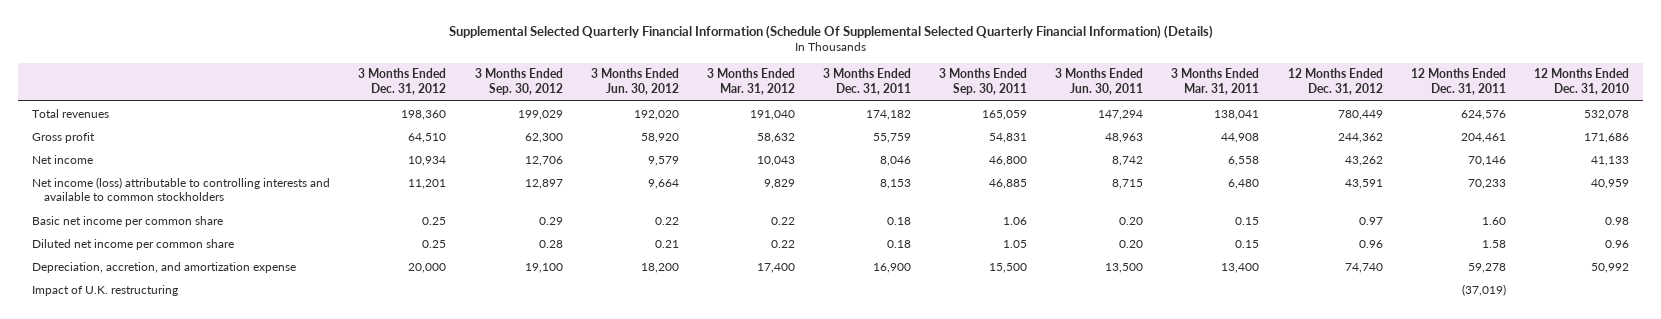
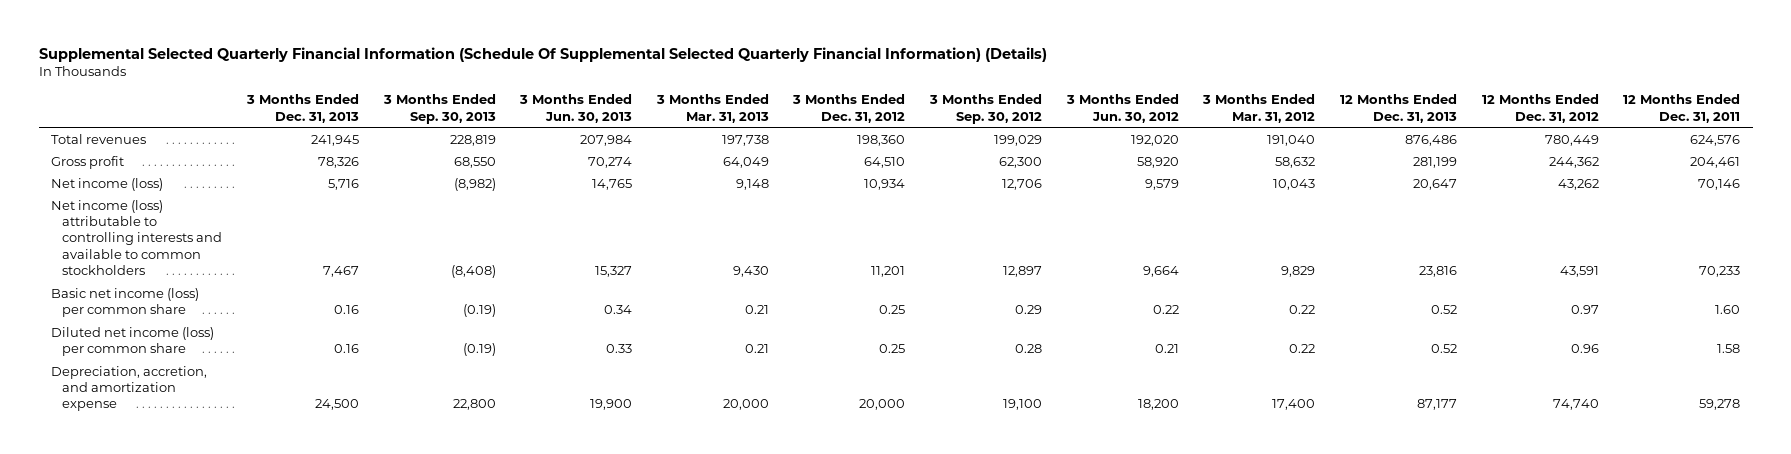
[823,68,912,96] 3 Months Ended Dec. 31, 2011 -> none
[939,68,1028,96] 3 Months Ended Sep. 30, 2011 -> none
[1055,68,1144,96] 3 Months Ended Jun. 30, 2011 -> none
[1171,68,1260,96] 3 Months Ended Mar. 31, 2011 -> none
[1533,68,1629,96] 12 Months Ended Dec. 31, 2010 -> none
none -> [245,94,359,123] 3 Months Ended Dec. 31, 2013
none -> [382,94,496,124] 3 Months Ended Sep. 30, 2013
none -> [519,94,633,123] 3 Months Ended Jun. 30, 2013
none -> [655,94,769,123] 3 Months Ended Mar. 31, 2013
none -> [1340,94,1458,123] 12 Months Ended Dec. 31, 2013
[32,154,94,164] Net income -> [51,177,164,191] Net income (loss)
[32,215,224,227] Basic net income per common share -> [51,287,200,317] Basic net income (loss) per common share
[32,238,235,250] Diluted net income per common share -> [51,326,215,356] Diluted net income (loss) per common share
[32,284,179,296] Impact of U.K. restructuring -> none

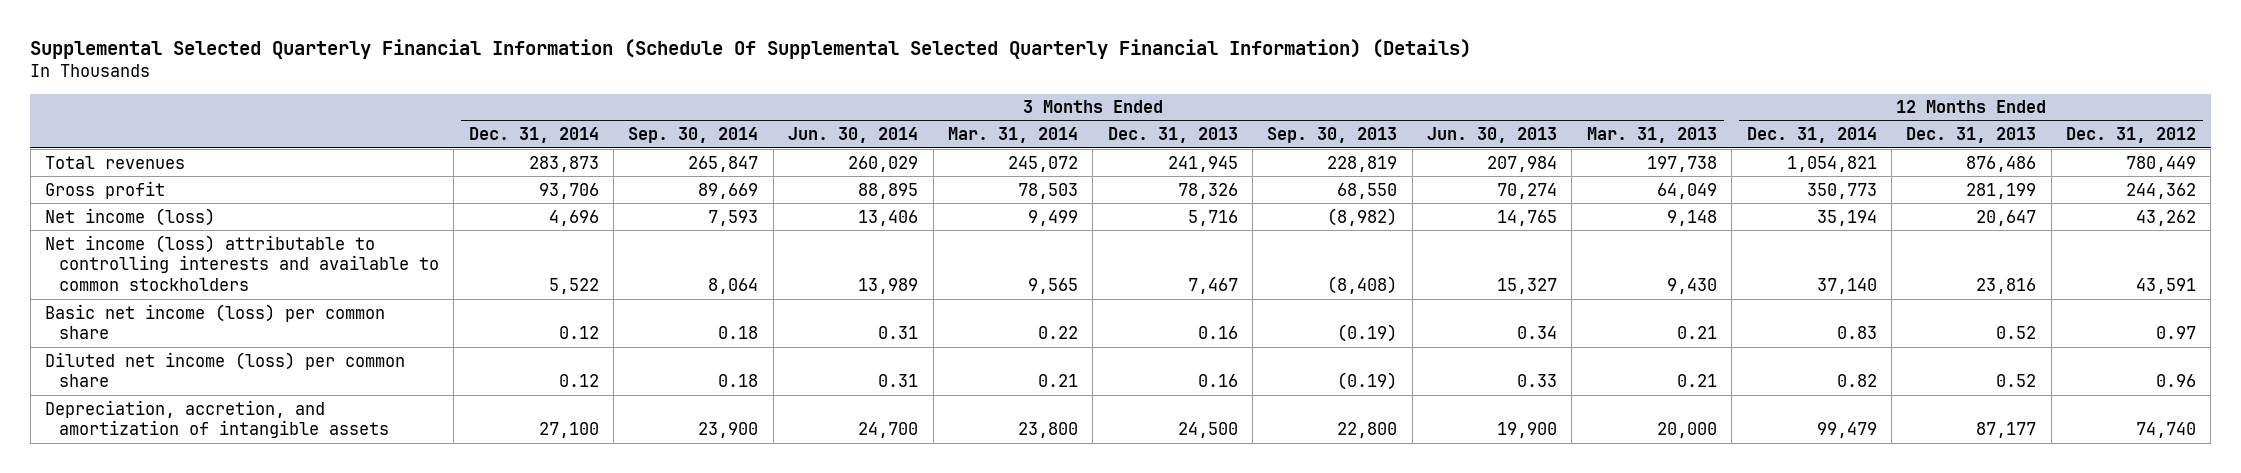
[792,94,906,123] 3 Months Ended Dec. 31, 2012 -> none
[929,94,1043,124] 3 Months Ended Sep. 30, 2012 -> none
[1065,94,1179,123] 3 Months Ended Jun. 30, 2012 -> none
[1202,94,1316,123] 3 Months Ended Mar. 31, 2012 -> none
[1623,94,1741,123] 12 Months Ended Dec. 31, 2011 -> none
none -> [468,127,599,144] Dec. 31, 2014
none -> [628,127,759,144] Sep. 30, 2014
none -> [788,127,919,144] Jun. 30, 2014
none -> [947,127,1078,144] Mar. 31, 2014
none -> [1746,127,1877,144] Dec. 31, 2014
[51,365,208,412] Depreciation, accretion, and amortization expense -> [45,399,389,439] Depreciation, accretion, and amortization of intangible assets

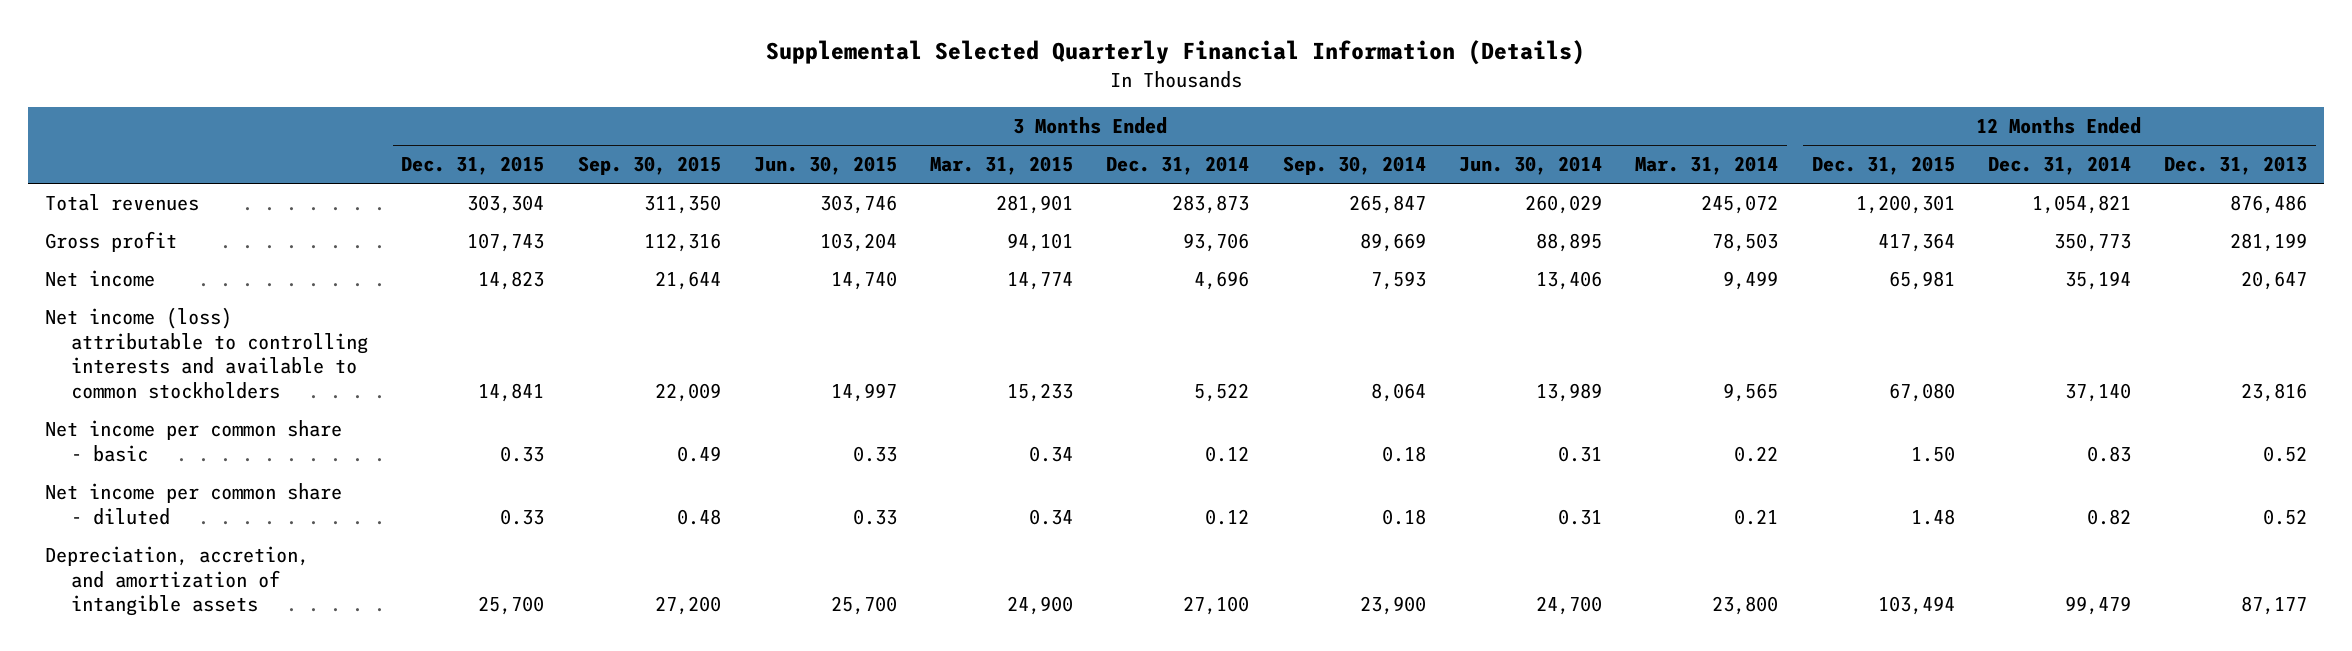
[30,39,1472,60] Supplemental Selected Quarterly Financial Information (Schedule Of Supplemental Selected Quarterly Financial Information) (Details) -> [765,40,1585,66] Supplemental Selected Quarterly Financial Information (Details)
[1107,127,1238,144] Dec. 31, 2013 -> none
[1267,127,1398,144] Sep. 30, 2013 -> none
[1427,127,1558,144] Jun. 30, 2013 -> none
[1586,127,1717,144] Mar. 31, 2013 -> none
[2066,127,2197,144] Dec. 31, 2012 -> none
none -> [401,156,545,176] Dec. 31, 2015
none -> [577,156,721,176] Sep. 30, 2015
none -> [753,156,897,176] Jun. 30, 2015
none -> [930,156,1074,176] Mar. 31, 2015
none -> [1811,156,1955,176] Dec. 31, 2015
[45,207,216,226] Net income (loss) -> [44,270,155,288] Net income
[45,303,386,340] Basic net income (loss) per common share -> [44,420,342,462] Net income per common share - basic
[45,351,406,388] Diluted net income (loss) per common share -> [44,483,342,525] Net income per common share - diluted

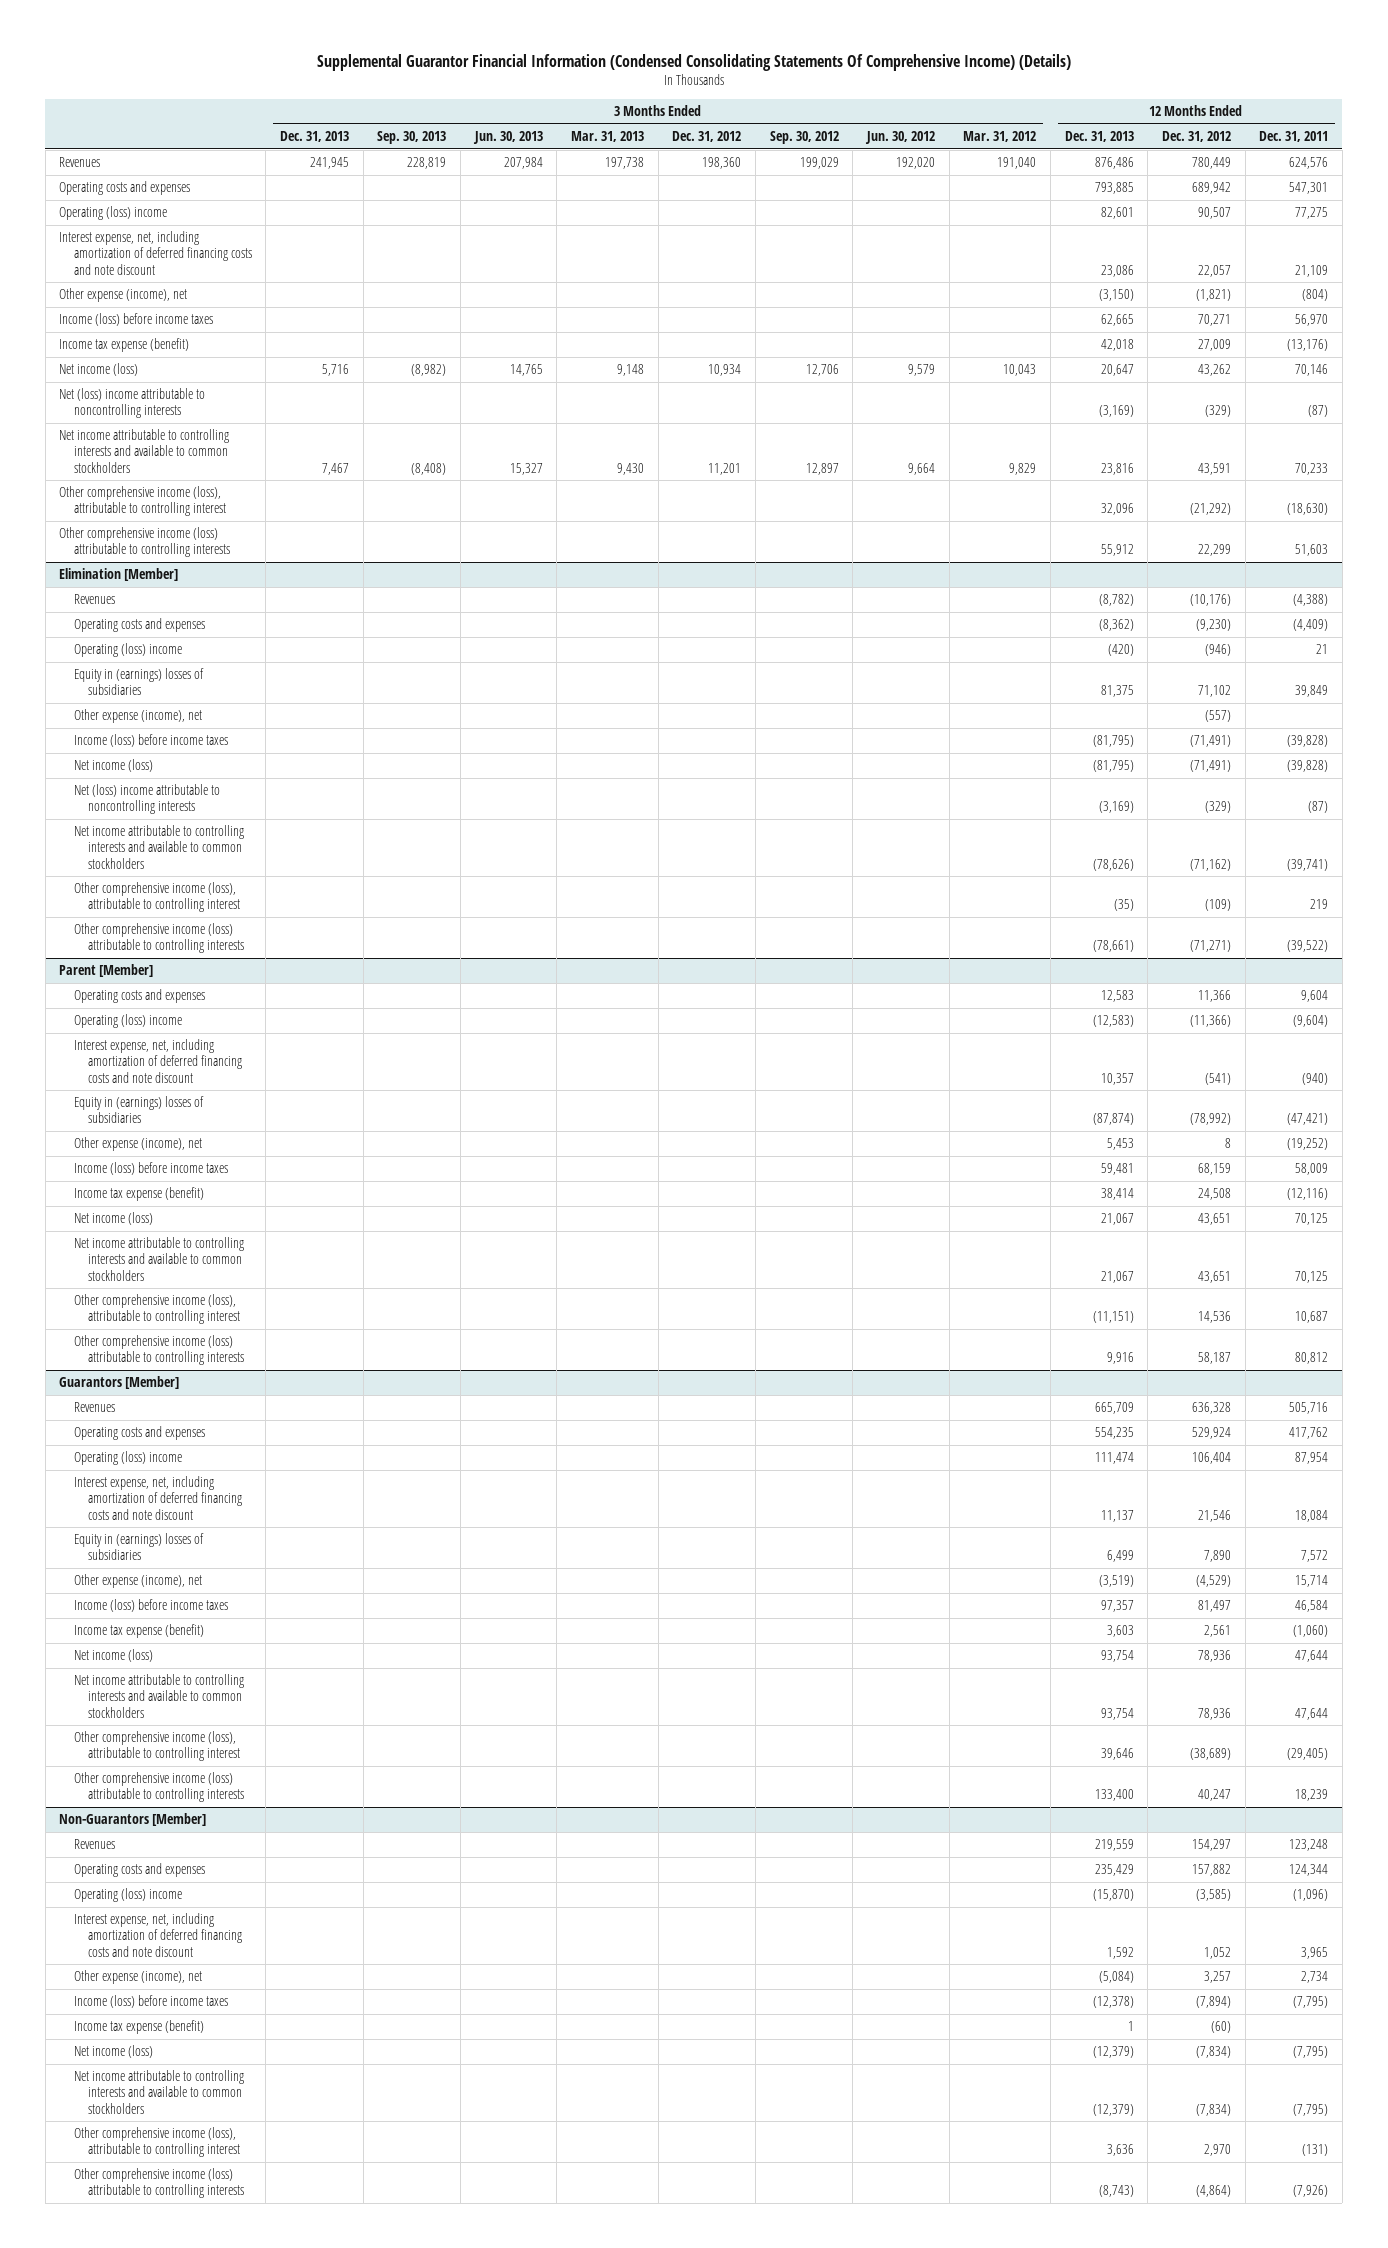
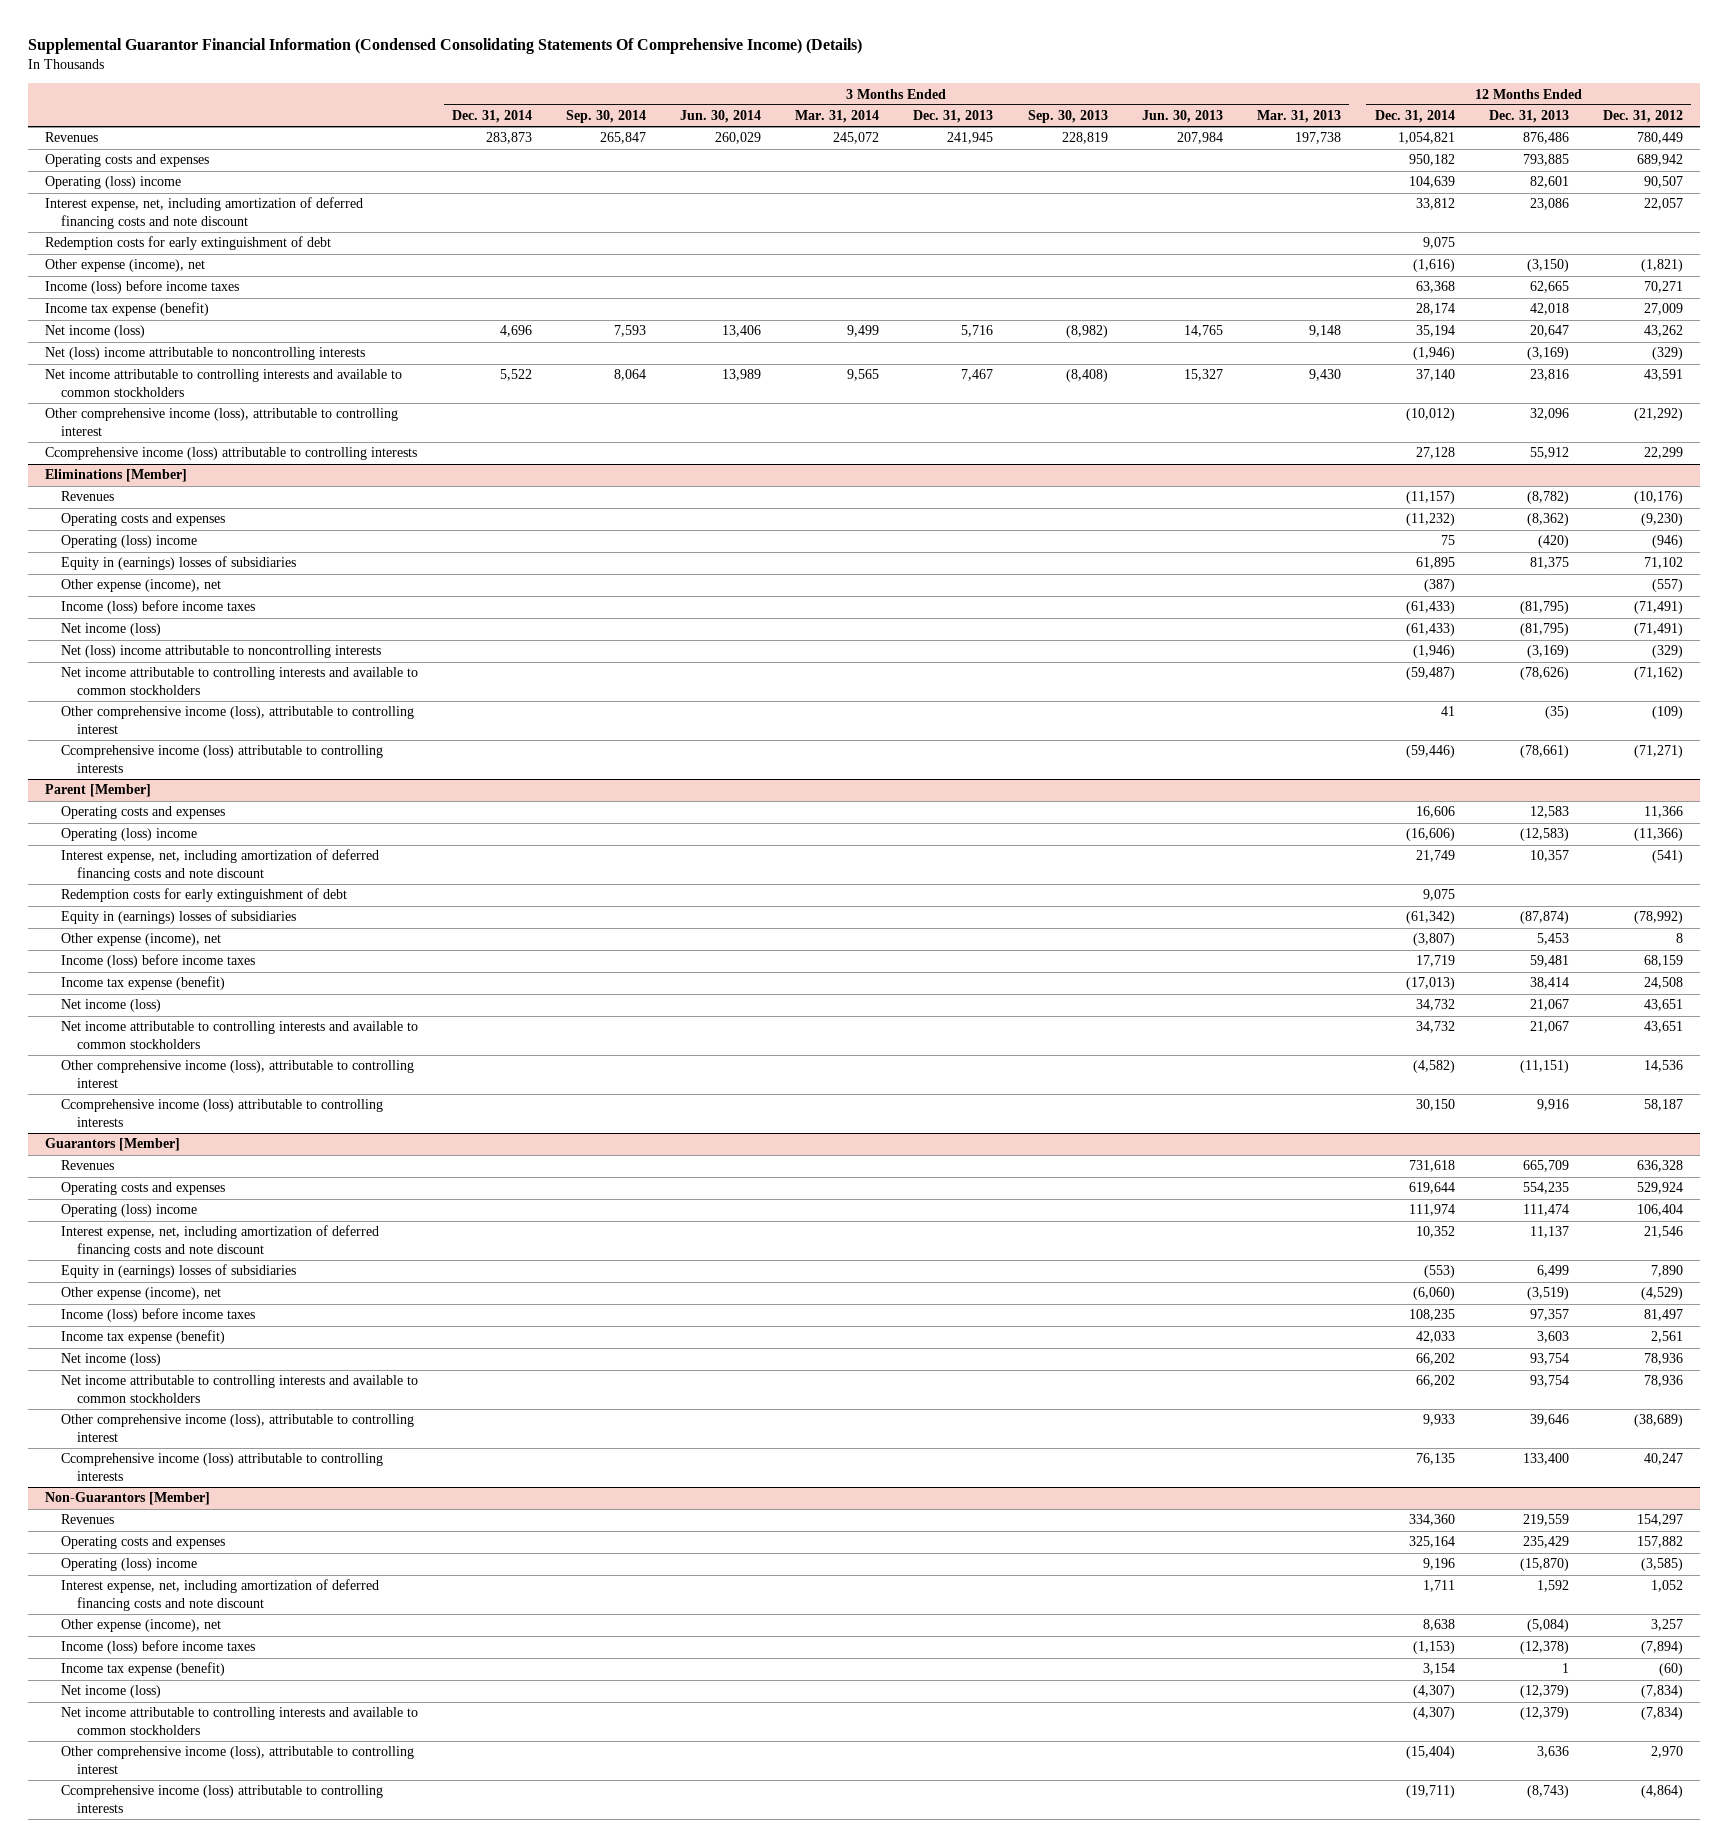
[672,131,742,143] Dec. 31, 2012 -> none
[769,131,839,145] Sep. 30, 2012 -> none
[864,131,935,145] Jun. 30, 2012 -> none
[963,131,1037,143] Mar. 31, 2012 -> none
[1259,131,1329,143] Dec. 31, 2011 -> none
none -> [452,110,533,124] Dec. 31, 2014
none -> [566,110,647,124] Sep. 30, 2014
none -> [680,110,762,124] Jun. 30, 2014
none -> [795,110,880,124] Mar. 31, 2014
none -> [1374,110,1455,124] Dec. 31, 2014
none -> [45,236,332,251] Redemption costs for early extinguishment of debt
[59,527,230,558] Other comprehensive income (loss) attributable to controlling interests -> [45,447,418,461] Ccomprehensive income (loss) attributable to controlling interests
[59,568,179,582] Elimination [Member] -> [45,469,188,483] Eliminations [Member]
[73,923,244,954] Other comprehensive income (loss) attributable to controlling interests -> [61,745,384,774] Ccomprehensive income (loss) attributable to controlling interests
none -> [61,888,348,903] Redemption costs for early extinguishment of debt
[73,1335,244,1366] Other comprehensive income (loss) attributable to controlling interests -> [61,1099,384,1128] Ccomprehensive income (loss) attributable to controlling interests
[73,1772,244,1803] Other comprehensive income (loss) attributable to controlling interests -> [61,1453,384,1482] Ccomprehensive income (loss) attributable to controlling interests
[73,2168,244,2199] Other comprehensive income (loss) attributable to controlling interests -> [61,1785,384,1814] Ccomprehensive income (loss) attributable to controlling interests

